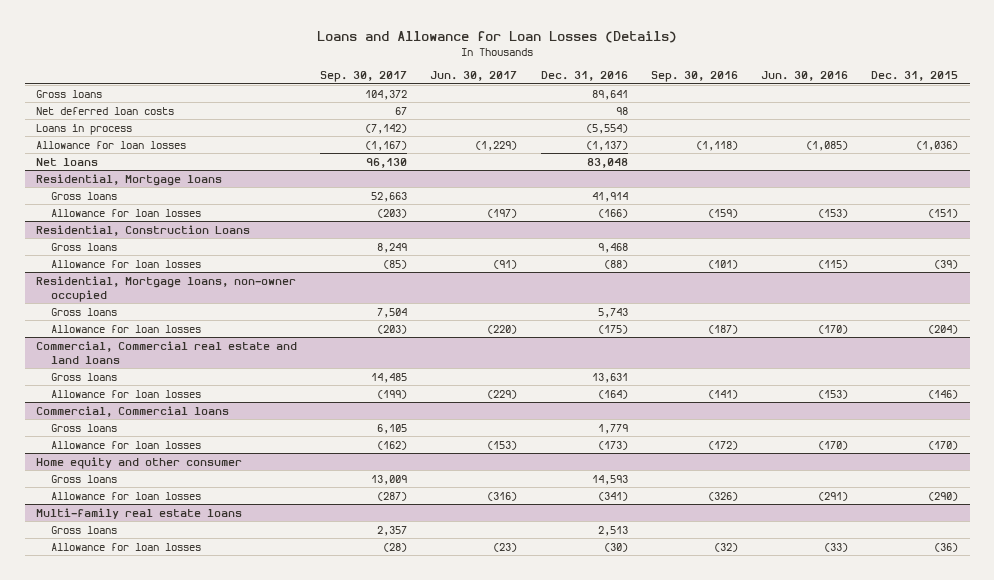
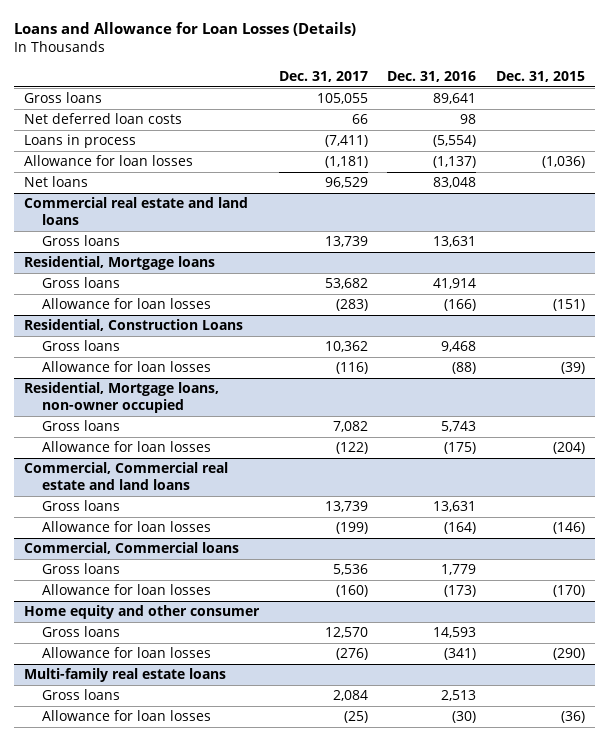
[320,71,408,83] Sep. 30, 2017 -> none
[430,71,518,82] Jun. 30, 2017 -> none
[650,71,738,83] Sep. 30, 2016 -> none
[760,71,848,82] Jun. 30, 2016 -> none
none -> [278,70,368,82] Dec. 31, 2017
none -> [23,197,248,226] Commercial real estate and land loans
none -> [41,235,120,247] Gross loans

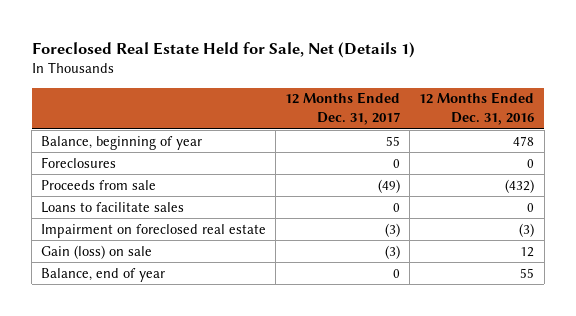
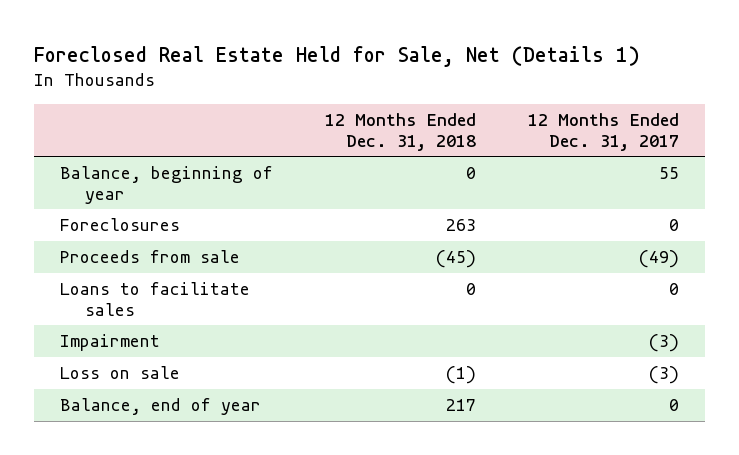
[419,92,535,126] 12 Months Ended Dec. 31, 2016 -> none
none -> [324,112,476,151] 12 Months Ended Dec. 31, 2018
[41,223,267,238] Impairment on foreclosed real estate -> [60,334,161,352] Impairment
[41,244,153,259] Gain (loss) on sale -> [60,366,181,380] Loss on sale

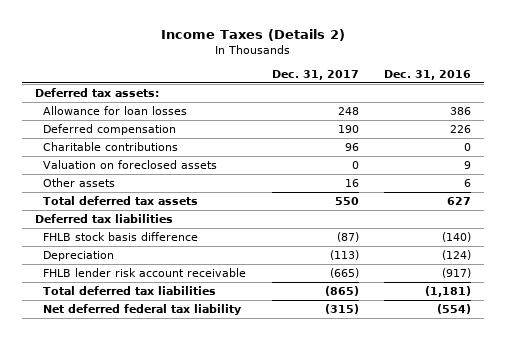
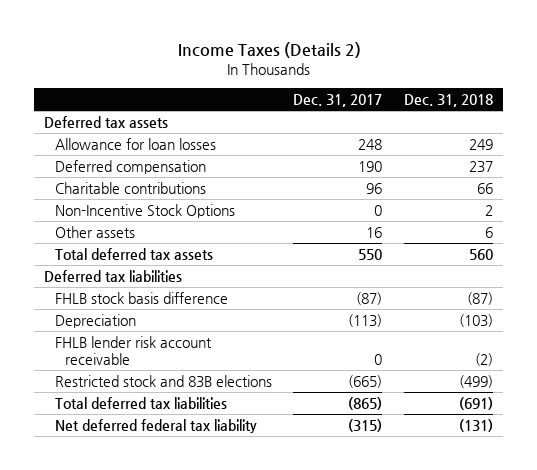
[384,69,472,80] Dec. 31, 2016 -> none
none -> [403,94,493,108] Dec. 31, 2018
[34,87,159,97] Deferred tax assets: -> [44,116,169,129] Deferred tax assets
[43,159,218,169] Valuation on foreclosed assets -> none
none -> [54,204,235,219] Non-Incentive Stock Options
[329,267,359,278] (665) -> [374,354,383,366] 0
none -> [54,375,272,389] Restricted stock and 83B elections

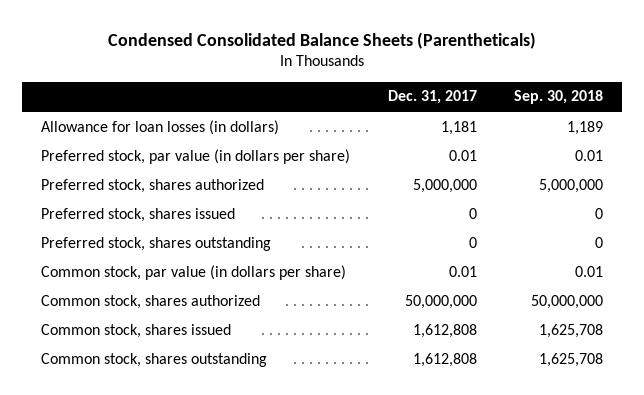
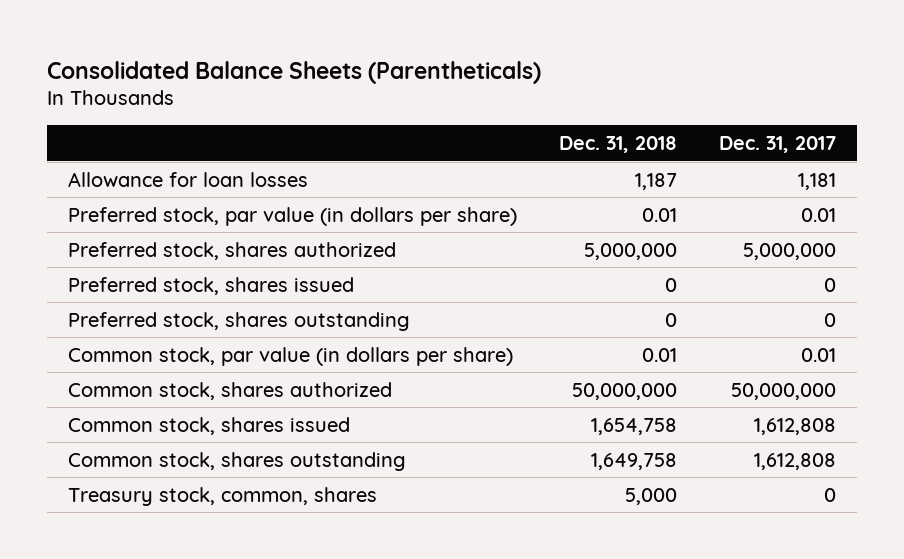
[108,31,537,49] Condensed Consolidated Balance Sheets (Parentheticals) -> [47,60,542,84] Consolidated Balance Sheets (Parentheticals)
[514,90,604,105] Sep. 30, 2018 -> none
none -> [559,136,678,154] Dec. 31, 2018
[40,119,279,135] Allowance for loan losses (in dollars) -> [68,171,309,187] Allowance for loan losses
none -> [68,486,378,506] Treasury stock, common, shares

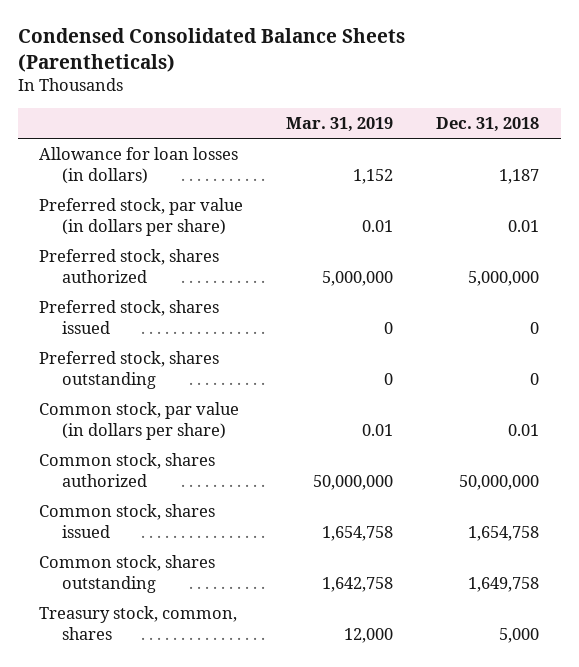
[47,60,542,84] Consolidated Balance Sheets (Parentheticals) -> [17,28,405,73] Condensed Consolidated Balance Sheets (Parentheticals)
[718,136,836,154] Dec. 31, 2017 -> none
none -> [286,117,394,133] Mar. 31, 2019
[68,171,309,187] Allowance for loan losses -> [39,147,239,185] Allowance for loan losses (in dollars)

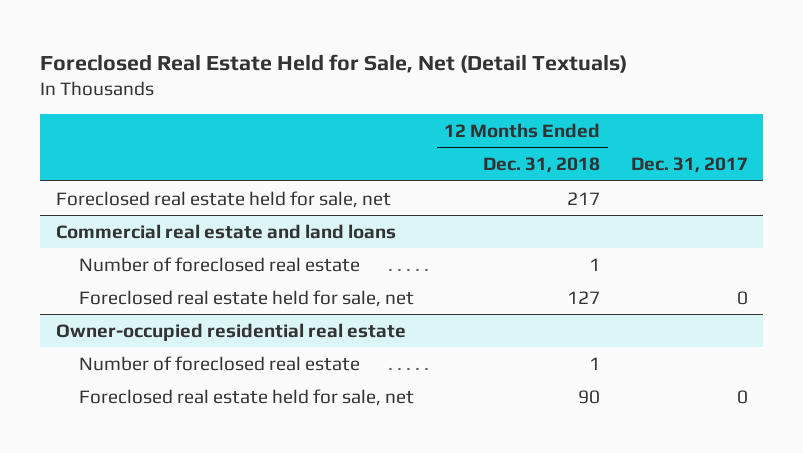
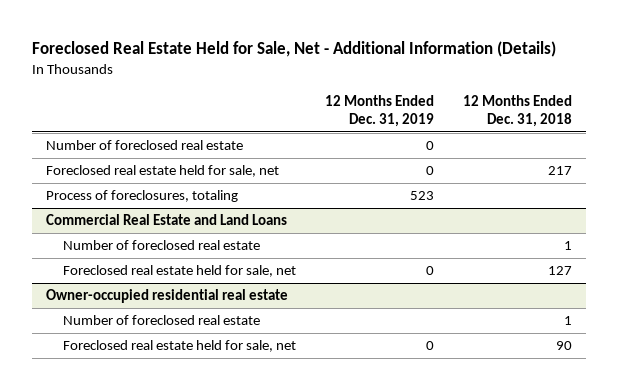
[40,53,628,73] Foreclosed Real Estate Held for Sale, Net (Detail Textuals) -> [31,41,556,58] Foreclosed Real Estate Held for Sale, Net - Additional Information (Details)
[630,157,748,174] Dec. 31, 2017 -> none
none -> [325,94,435,127] 12 Months Ended Dec. 31, 2019
none -> [46,140,244,151] Number of foreclosed real estate
none -> [46,190,239,203] Process of foreclosures, totaling
[55,223,396,239] Commercial real estate and land loans -> [46,214,288,226] Commercial Real Estate and Land Loans

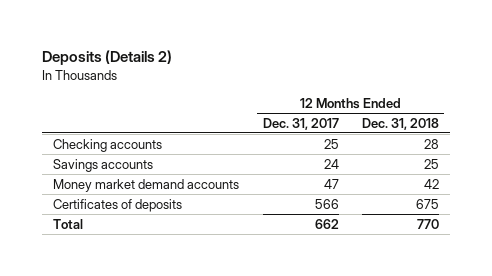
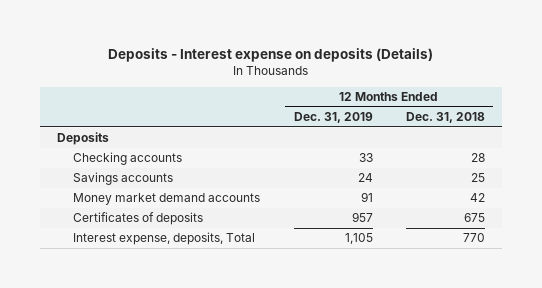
[41,50,172,66] Deposits (Details 2) -> [108,47,434,62] Deposits - Interest expense on deposits (Details)
[262,117,339,130] Dec. 31, 2017 -> none
none -> [293,111,373,123] Dec. 31, 2019
none -> [57,132,110,146] Deposits
[53,218,84,229] Total -> [73,232,256,246] Interest expense, deposits, Total

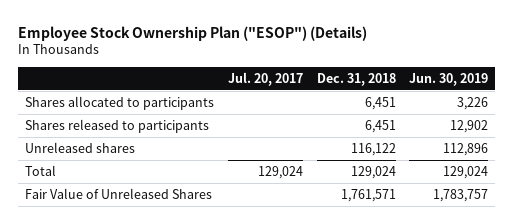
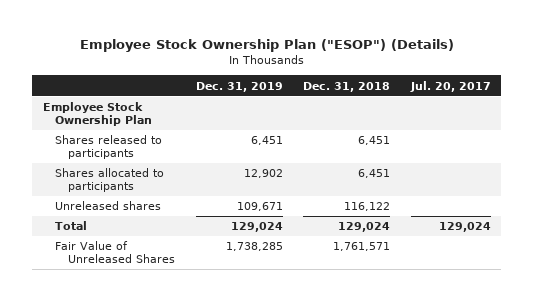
[409,72,489,86] Jun. 30, 2019 -> none
none -> [195,81,283,92] Dec. 31, 2019
none -> [42,102,153,127] Employee Stock Ownership Plan
[25,96,215,111] Shares allocated to participants -> [55,168,165,193] Shares allocated to participants

